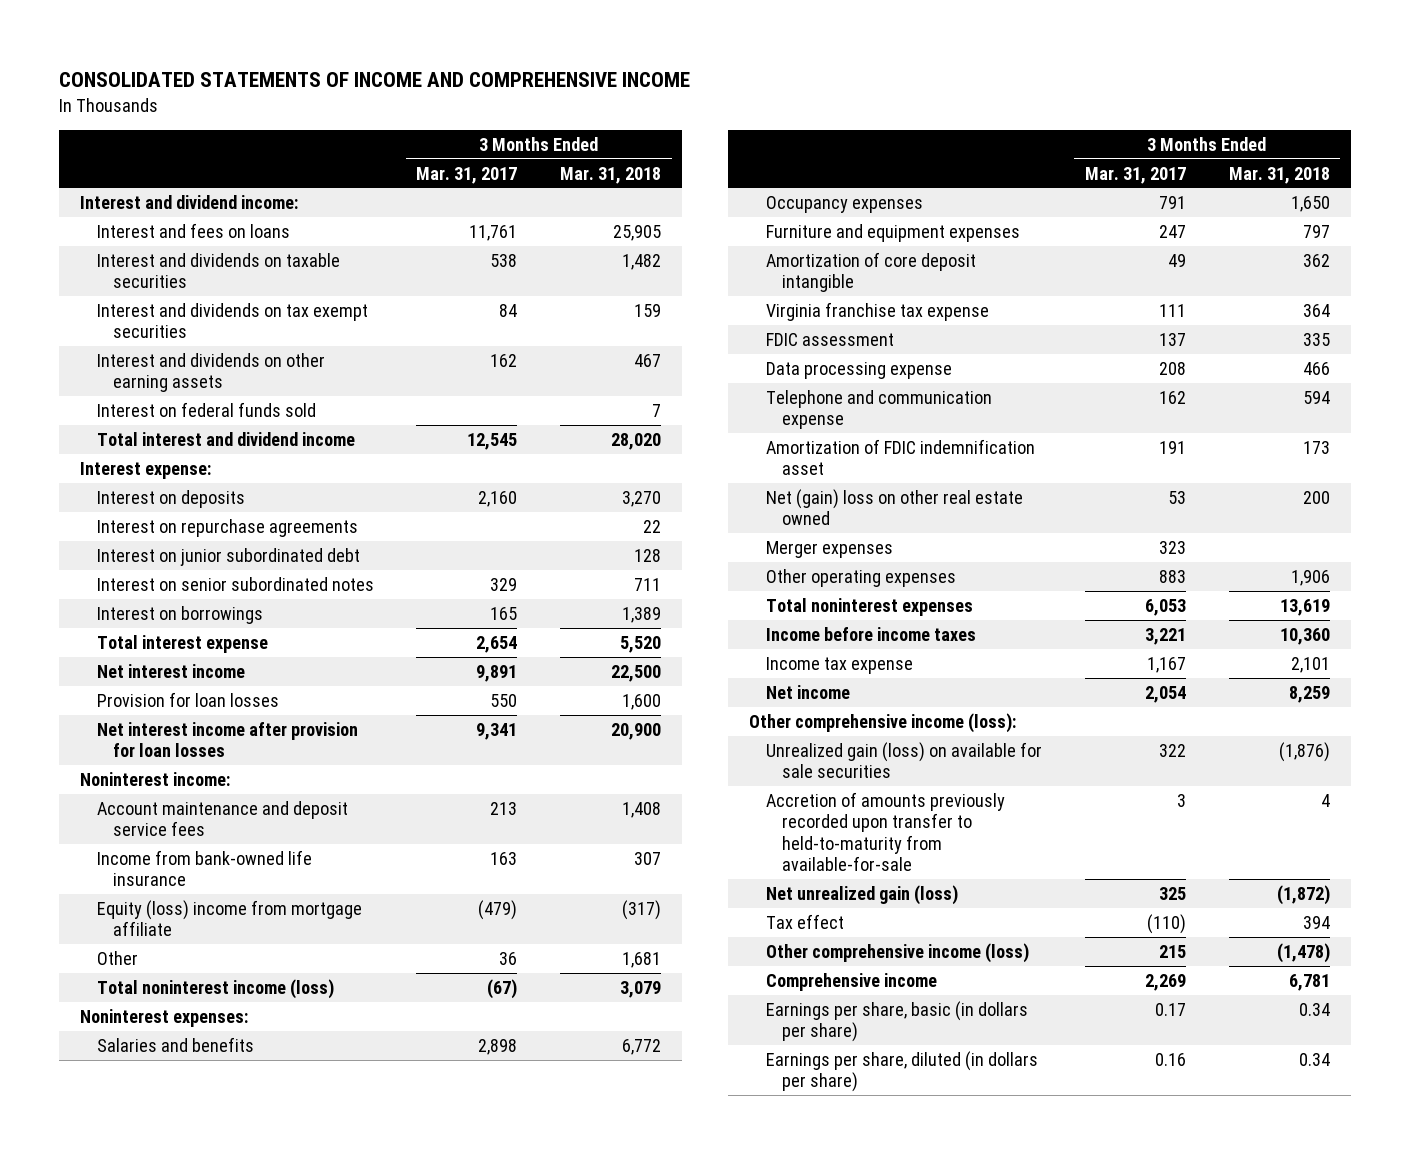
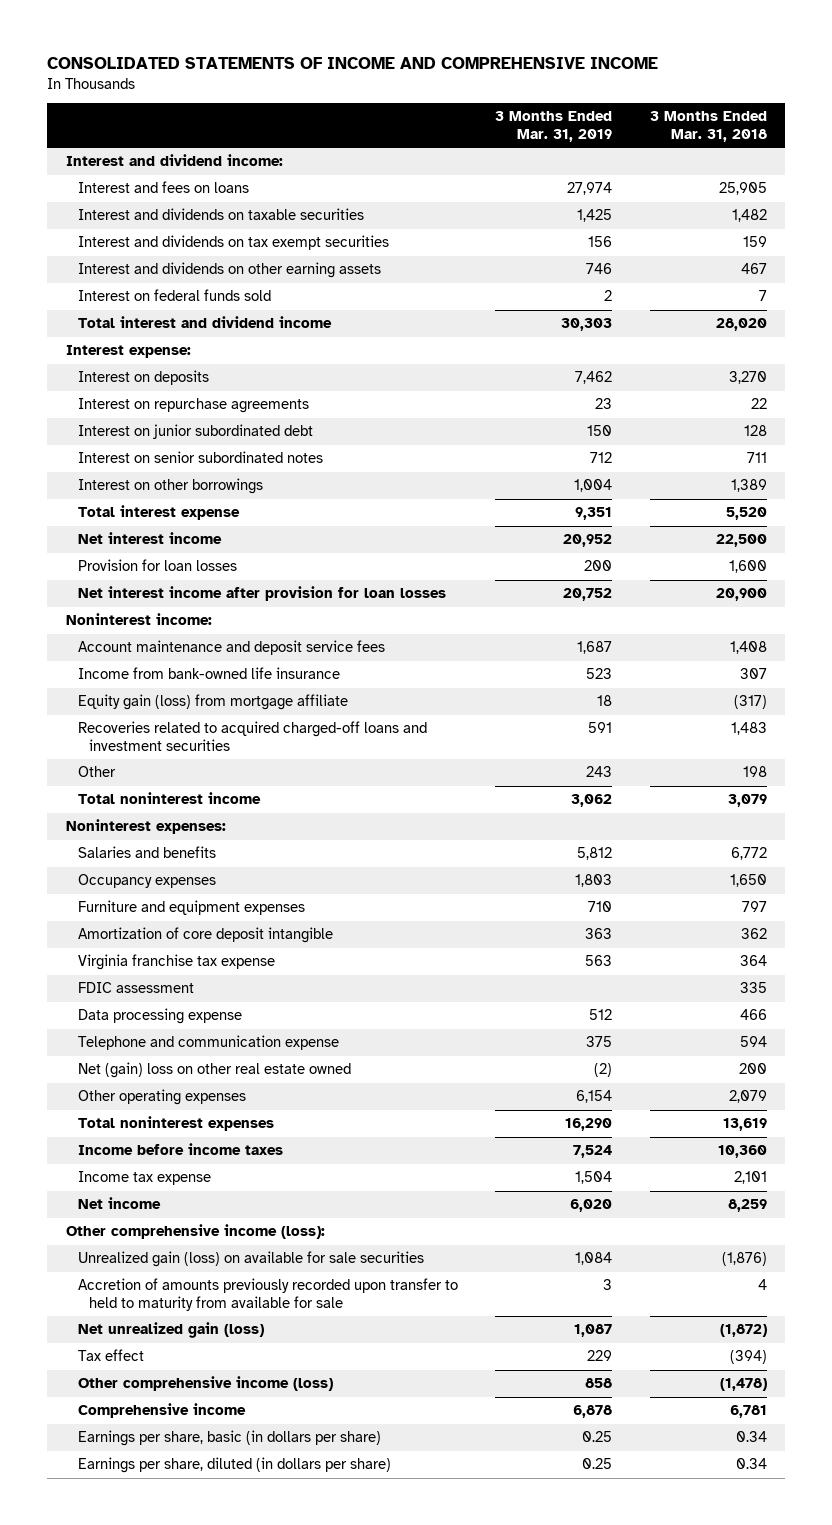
[416,166,518,184] Mar. 31, 2017 -> none
none -> [495,111,613,142] 3 Months Ended Mar. 31, 2019
[96,605,263,624] Interest on borrowings -> [77,478,263,495] Interest on other borrowings
[96,899,362,937] Equity (loss) income from mortgage affiliate -> [77,694,348,711] Equity gain (loss) from mortgage affiliate
none -> [77,721,427,751] Recoveries related to acquired charged-off loans and investment securities
[622,951,662,968] 1,681 -> [742,766,767,778] 198
[96,978,334,999] Total noninterest income (loss) -> [77,792,261,805] Total noninterest income
[765,438,1035,476] Amortization of FDIC indemnification asset -> none
[765,540,893,558] Merger expenses -> none
[1290,569,1330,586] 1,906 -> [728,1090,767,1104] 2,079
[765,791,1005,872] Accretion of amounts previously recorded upon transfer to held-to-maturity from available-for-sale -> [77,1278,458,1311] Accretion of amounts previously recorded upon transfer to held to maturity from available for sale
[1302,915,1330,929] 394 -> [729,1350,767,1365] (394)

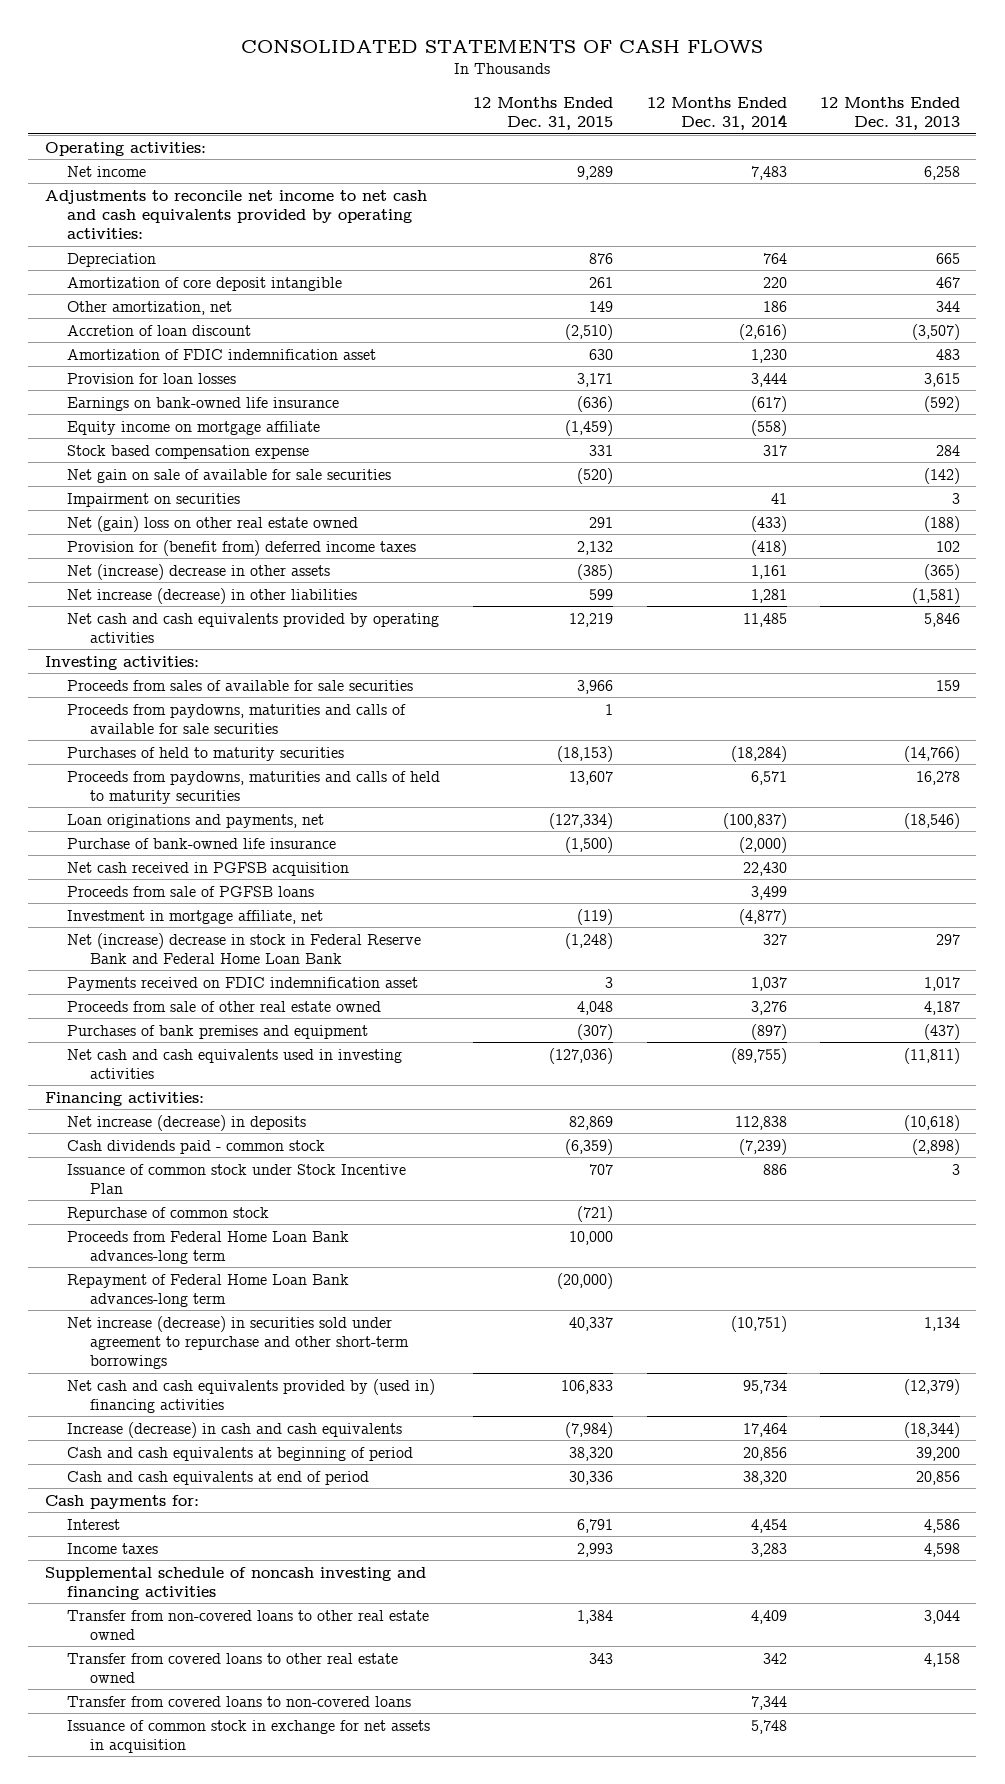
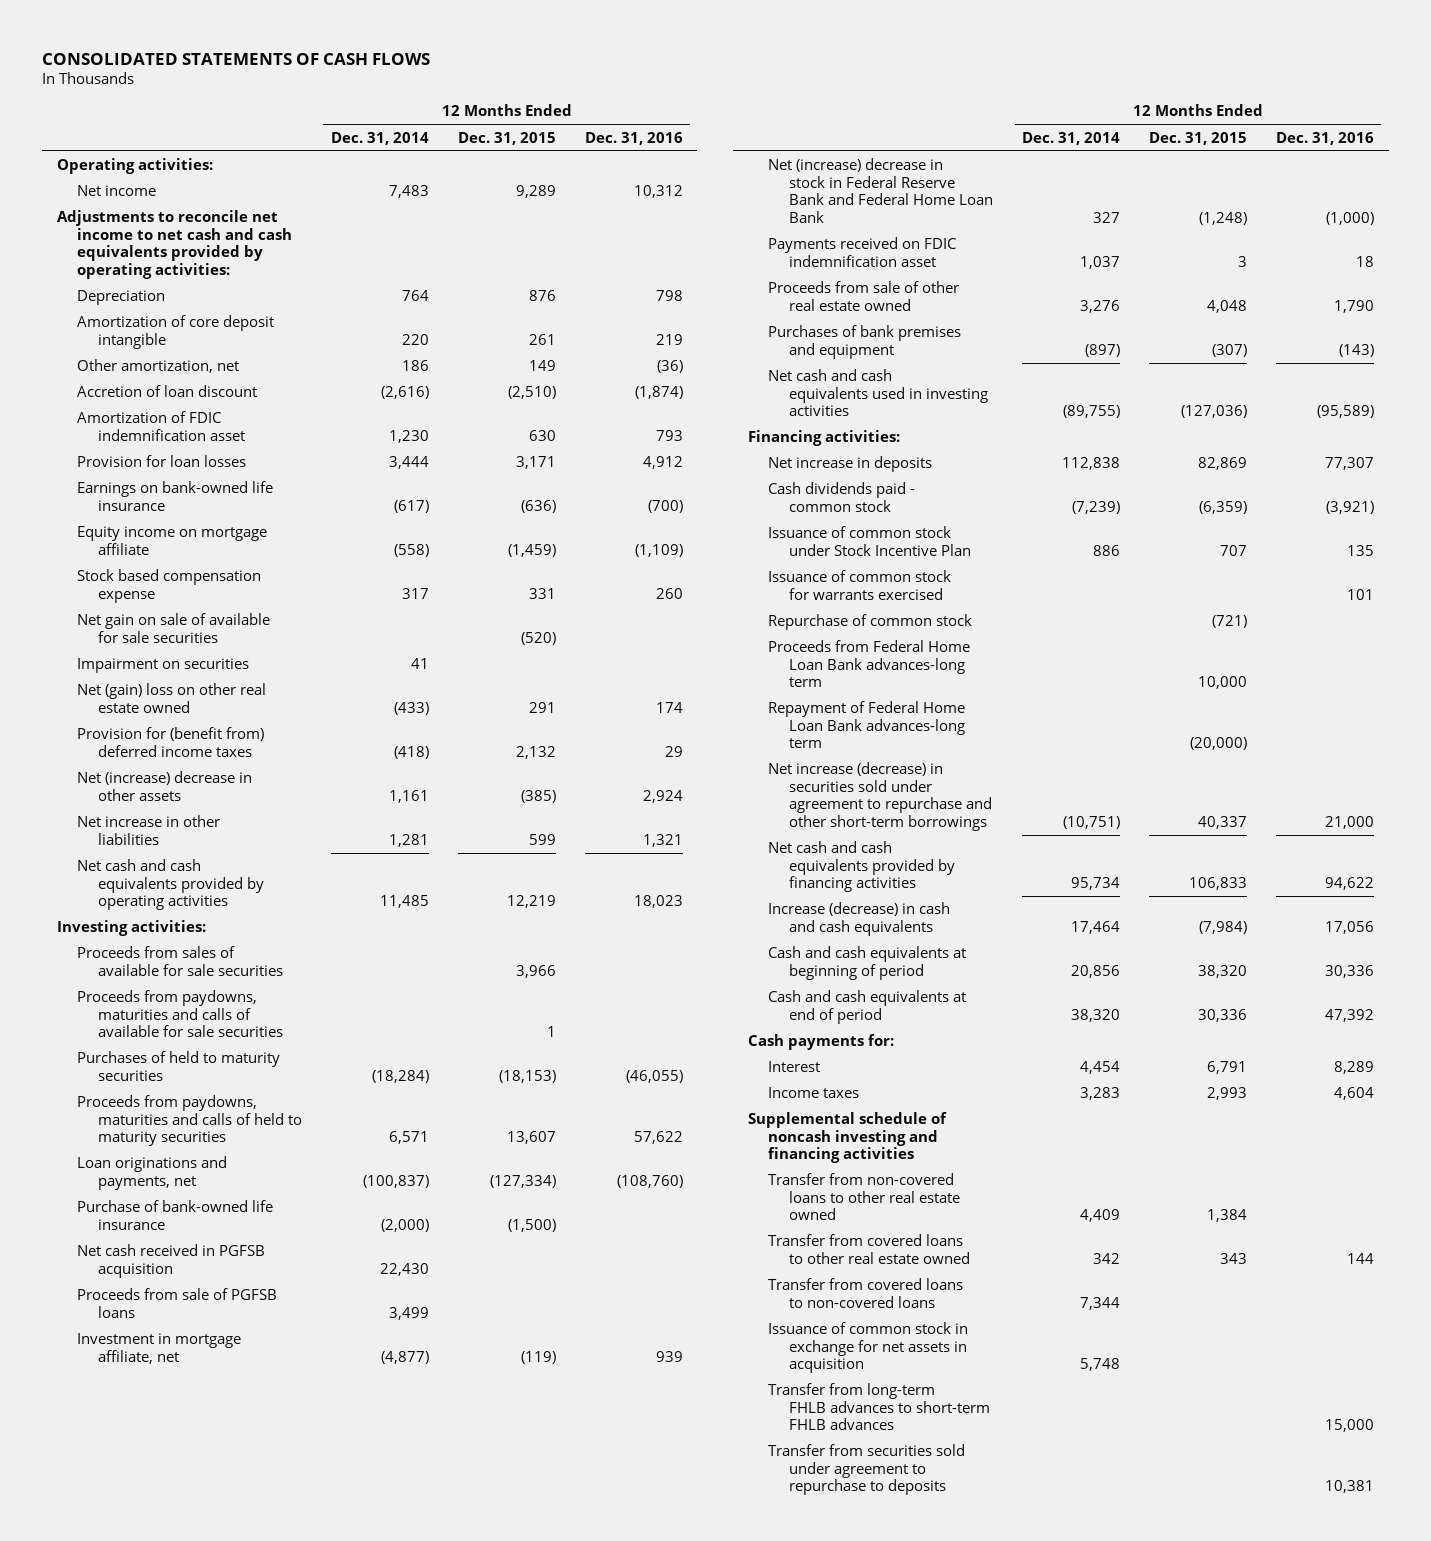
[819,97,960,131] 12 Months Ended Dec. 31, 2013 -> none
none -> [584,131,683,145] Dec. 31, 2016
[67,587,358,604] Net increase (decrease) in other liabilities -> [77,815,221,845] Net increase in other liabilities
[67,1114,307,1131] Net increase (decrease) in deposits -> [768,456,933,473] Net increase in deposits
none -> [768,570,952,600] Issuance of common stock for warrants exercised
[67,1378,436,1413] Net cash and cash equivalents provided by (used in) financing activities -> [768,841,955,893] Net cash and cash equivalents provided by financing activities
none -> [768,1383,990,1431] Transfer from long-term FHLB advances to short-term FHLB advances
none -> [768,1444,966,1496] Transfer from securities sold under agreement to repurchase to deposits

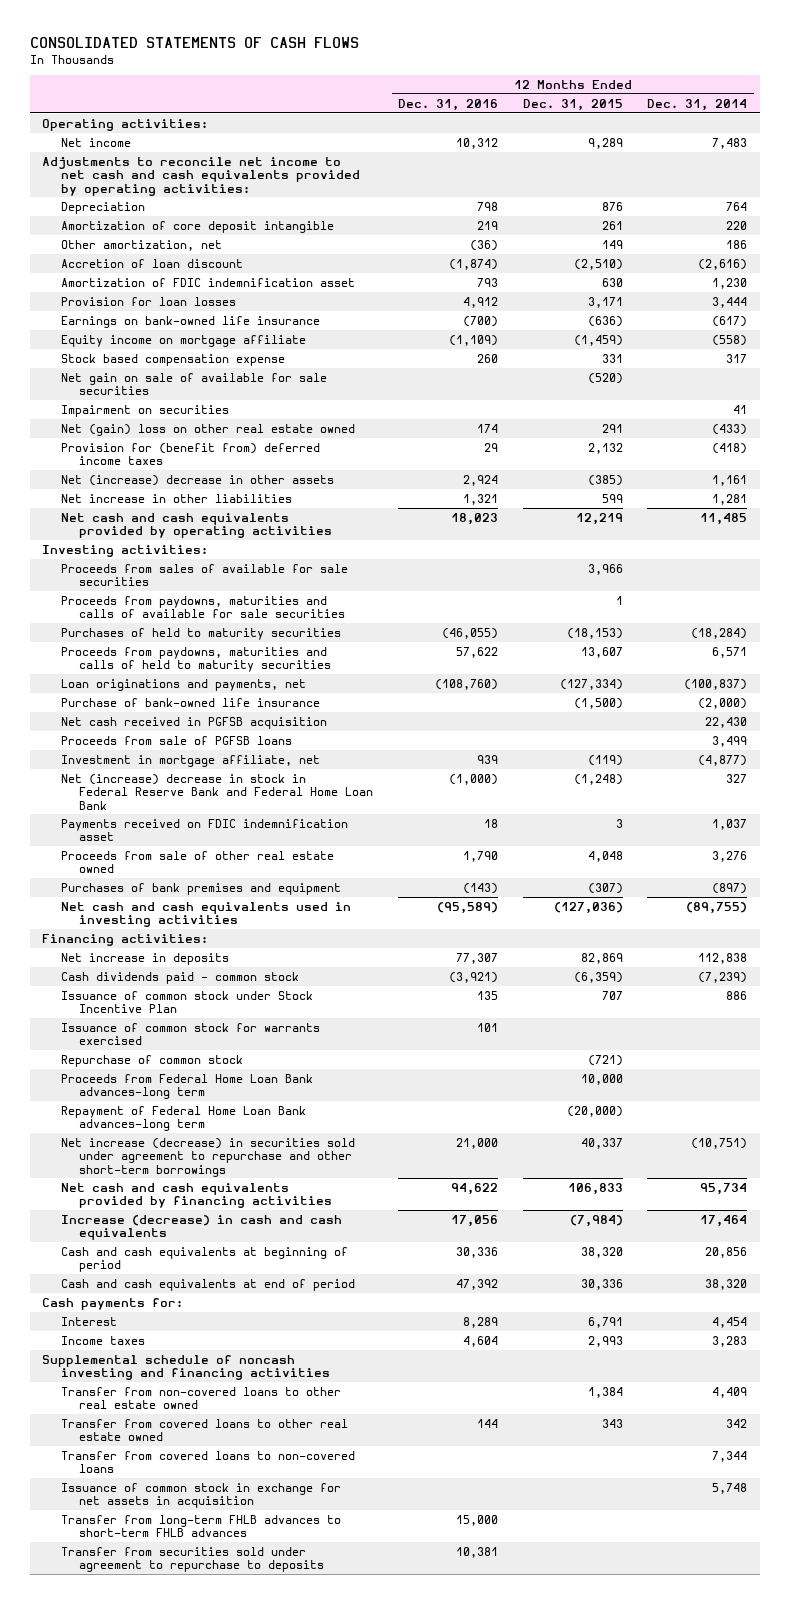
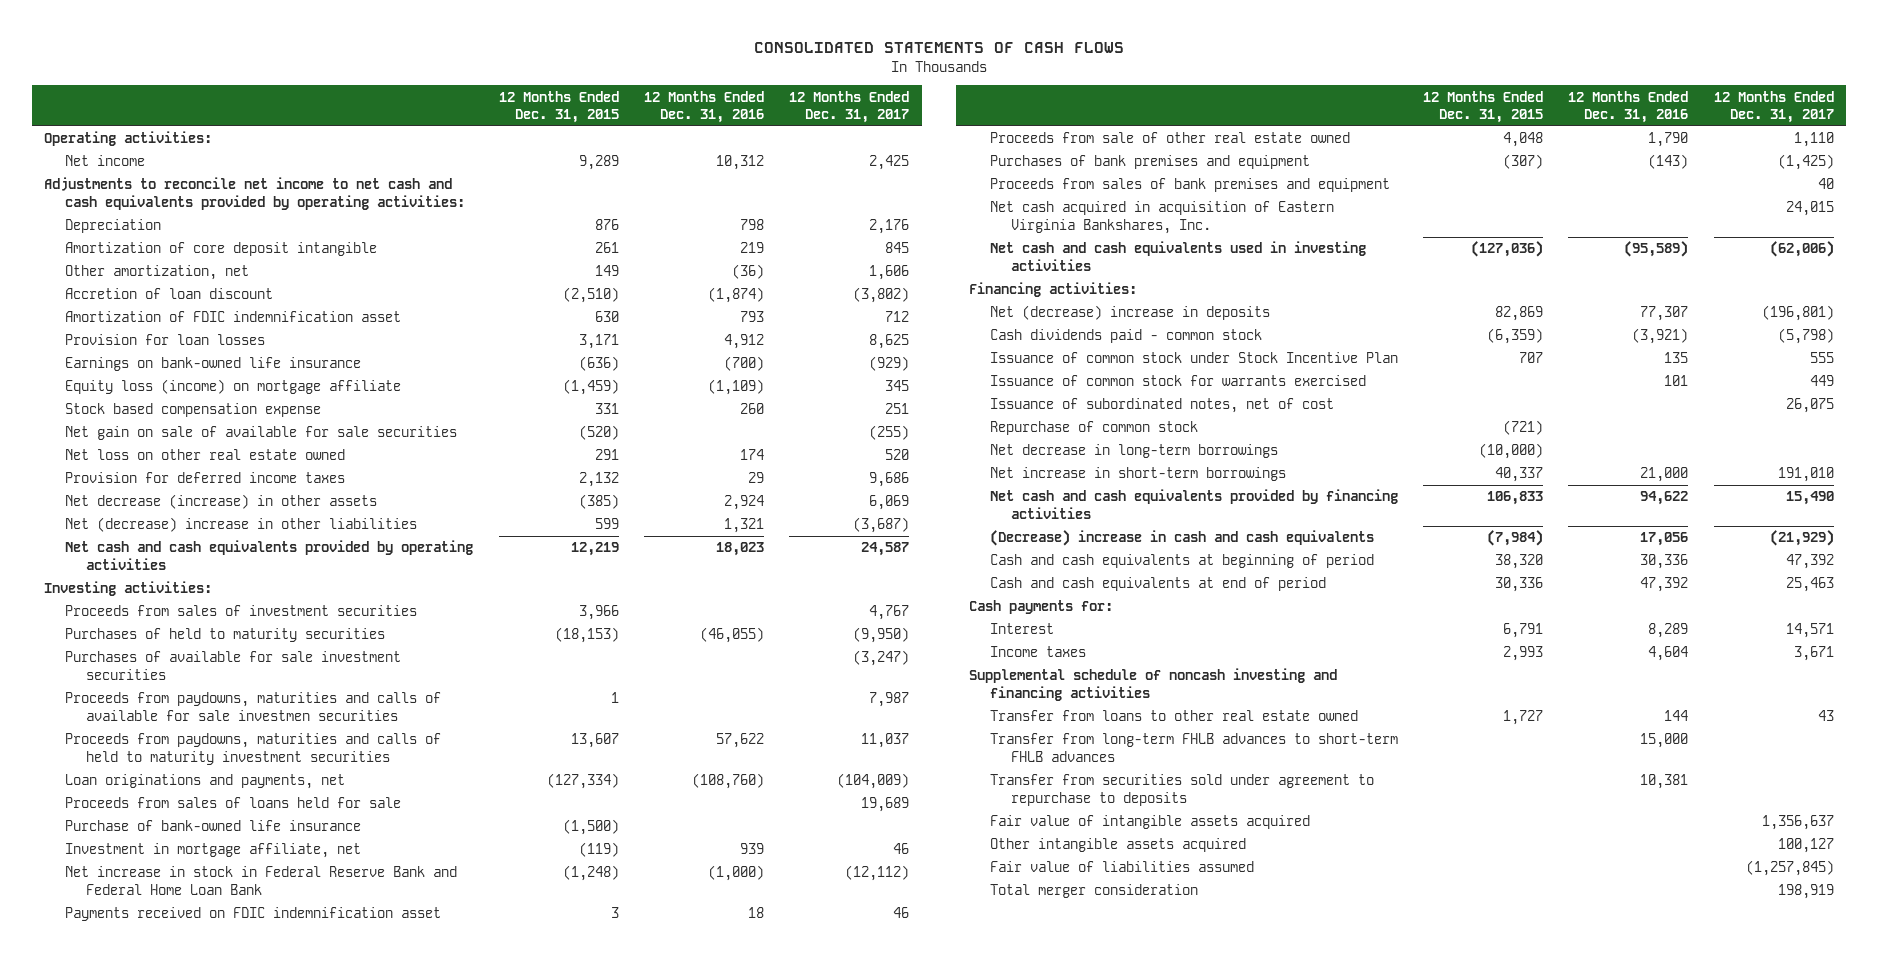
[647,98,748,111] Dec. 31, 2014 -> none
none -> [789,90,910,124] 12 Months Ended Dec. 31, 2017
[60,334,306,347] Equity income on mortgage affiliate -> [65,379,402,395] Equity loss (income) on mortgage affiliate
[60,404,229,417] Impairment on securities -> none
[60,423,355,436] Net (gain) loss on other real estate owned -> [65,449,346,461] Net loss on other real estate owned
[60,442,320,466] Provision for (benefit from) deferred income taxes -> [65,472,346,484] Provision for deferred income taxes
[60,474,334,486] Net (increase) decrease in other assets -> [65,494,378,510] Net decrease (increase) in other assets
[60,493,292,503] Net increase in other liabilities -> [65,517,418,533] Net (decrease) increase in other liabilities
[60,595,346,619] Proceeds from paydowns, maturities and calls of available for sale securities -> none
[60,563,348,587] Proceeds from sales of available for sale securities -> [65,605,418,617] Proceeds from sales of investment securities
none -> [65,651,402,680] Purchases of available for sale investment securities
none -> [65,692,442,721] Proceeds from paydowns, maturities and calls of available for sale investmen securities
[60,646,332,673] Proceeds from paydowns, maturities and calls of held to maturity securities -> [65,733,442,765] Proceeds from paydowns, maturities and calls of held to maturity investment securities
none -> [65,797,402,809] Proceeds from sales of loans held for sale
[60,716,327,729] Net cash received in PGFSB acquisition -> none
[60,735,292,745] Proceeds from sale of PGFSB loans -> none
[60,773,374,810] Net (increase) decrease in stock in Federal Reserve Bank and Federal Home Loan Bank -> [65,866,458,895] Net increase in stock in Federal Reserve Bank and Federal Home Loan Bank
none -> [989,178,1390,193] Proceeds from sales of bank premises and equipment
none -> [989,201,1334,234] Net cash acquired in acquisition of Eastern Virginia Bankshares, Inc.
[60,952,229,965] Net increase in deposits -> [989,305,1270,321] Net (decrease) increase in deposits
none -> [989,398,1334,414] Issuance of subordinated notes, net of cost
[60,1073,313,1100] Proceeds from Federal Home Loan Bank advances-long term -> none
[60,1105,306,1132] Repayment of Federal Home Loan Bank advances-long term -> none
none -> [989,444,1278,459] Net decrease in long-term borrowings
[60,1137,355,1177] Net increase (decrease) in securities sold under agreement to repurchase and other short-term borrowings -> [989,467,1286,482] Net increase in short-term borrowings
[60,1214,342,1241] Increase (decrease) in cash and cash equivalents -> [989,530,1374,547] (Decrease) increase in cash and cash equivalents
[60,1386,341,1410] Transfer from non-covered loans to other real estate owned -> none
[60,1450,355,1474] Transfer from covered loans to non-covered loans -> none
[60,1482,341,1509] Issuance of common stock in exchange for net assets in acquisition -> none
[60,1418,348,1442] Transfer from covered loans to other real estate owned -> [989,710,1358,722] Transfer from loans to other real estate owned
[601,1418,623,1428] 343 -> [1502,710,1543,726] 1,727
none -> [989,815,1310,830] Fair value of intangible assets acquired
none -> [989,838,1246,853] Other intangible assets acquired
none -> [989,861,1254,873] Fair value of liabilities assumed
none -> [989,884,1198,899] Total merger consideration

